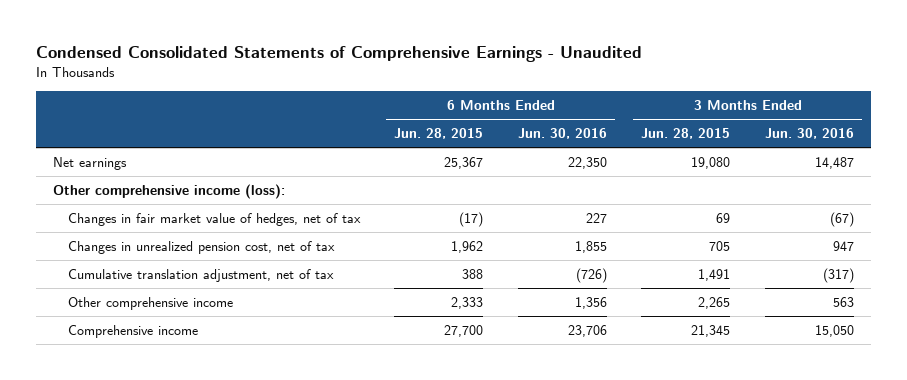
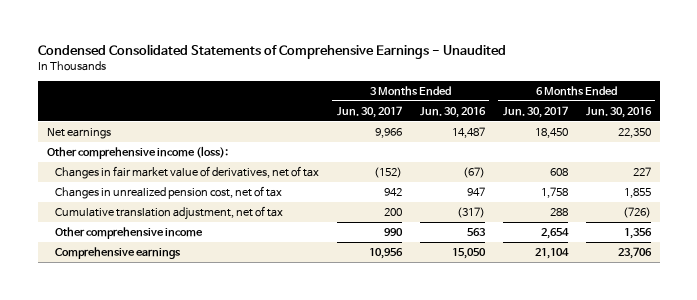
[394,128,484,140] Jun. 28, 2015 -> none
[641,128,731,140] Jun. 28, 2015 -> none
none -> [336,105,402,118] Jun. 30, 2017
none -> [502,105,568,118] Jun. 30, 2017
[67,212,361,226] Changes in fair market value of hedges, net of tax -> [54,165,319,179] Changes in fair market value of derivatives, net of tax
[67,324,198,338] Comprehensive income -> [54,246,181,259] Comprehensive earnings

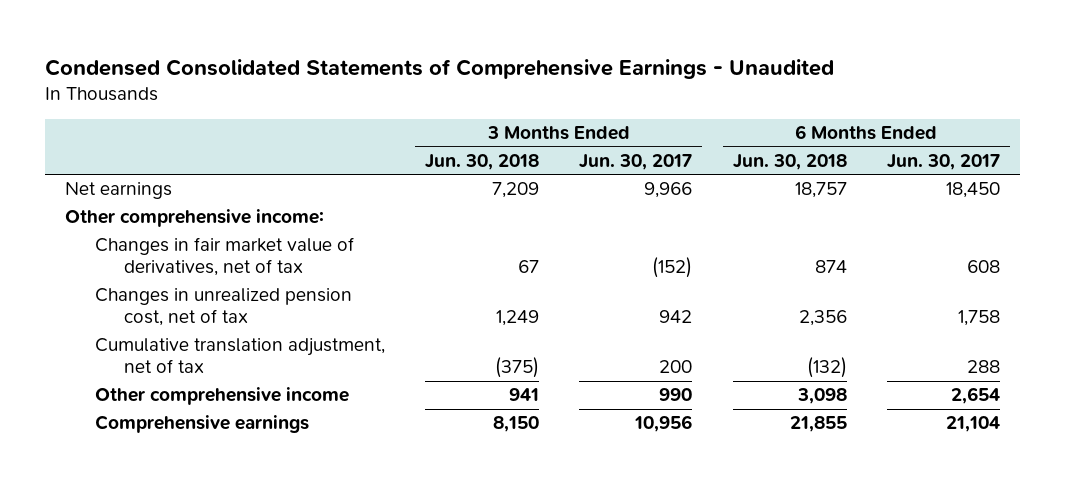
[419,106,486,118] Jun. 30, 2016 -> none
[585,106,652,118] Jun. 30, 2016 -> none
none -> [425,154,540,171] Jun. 30, 2018
none -> [732,154,847,171] Jun. 30, 2018
[46,145,228,159] Other comprehensive income (loss): -> [65,209,325,228] Other comprehensive income:

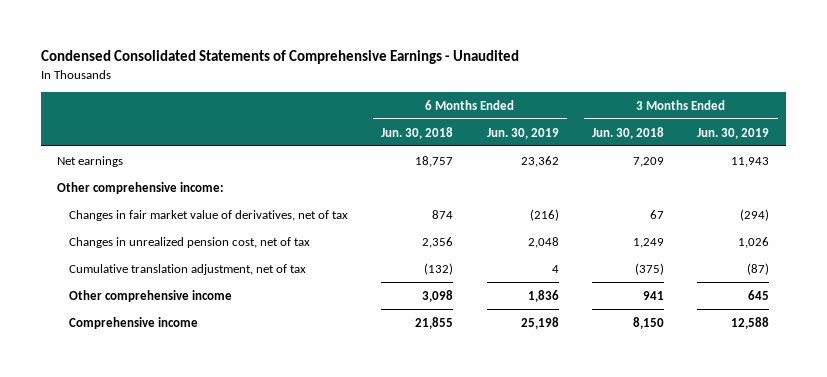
[579,154,693,171] Jun. 30, 2017 -> none
[886,154,1000,171] Jun. 30, 2017 -> none
none -> [486,127,559,139] Jun. 30, 2019
none -> [697,127,770,139] Jun. 30, 2019
[94,415,309,434] Comprehensive earnings -> [68,316,198,329] Comprehensive income

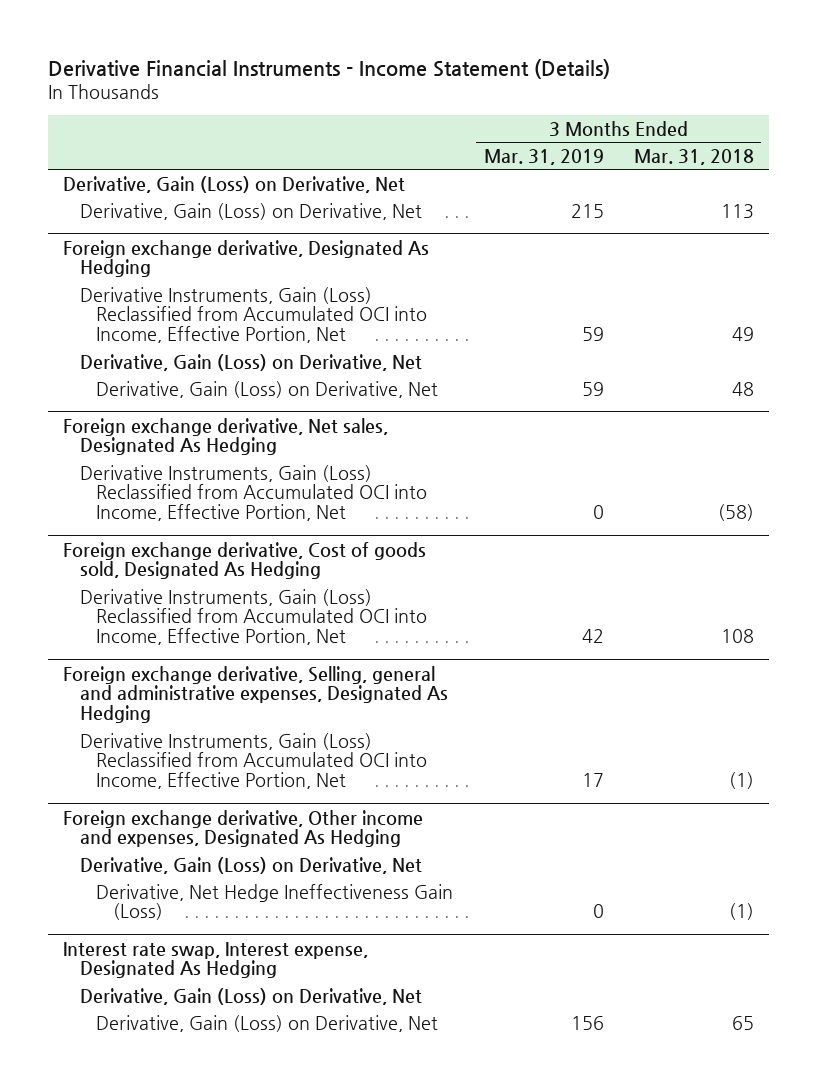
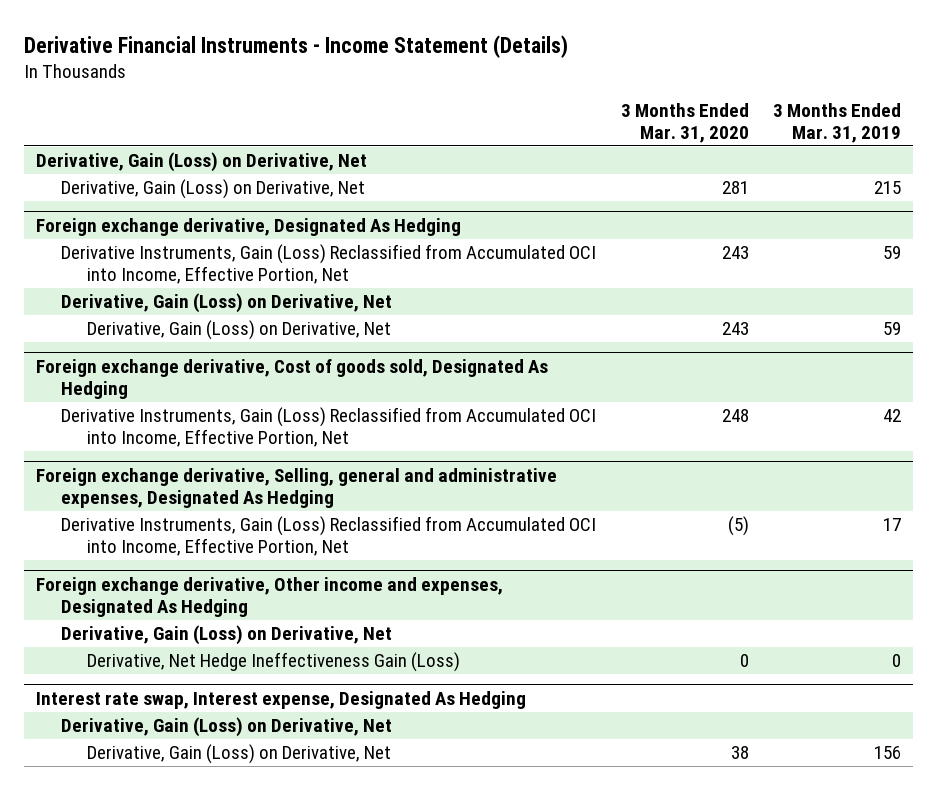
[633,148,754,165] Mar. 31, 2018 -> none
none -> [620,103,749,144] 3 Months Ended Mar. 31, 2020
[62,417,388,456] Foreign exchange derivative, Net sales, Designated As Hedging -> none
[79,464,428,522] Derivative Instruments, Gain (Loss) Reclassified from Accumulated OCI into Income, Effective Portion, Net -> none

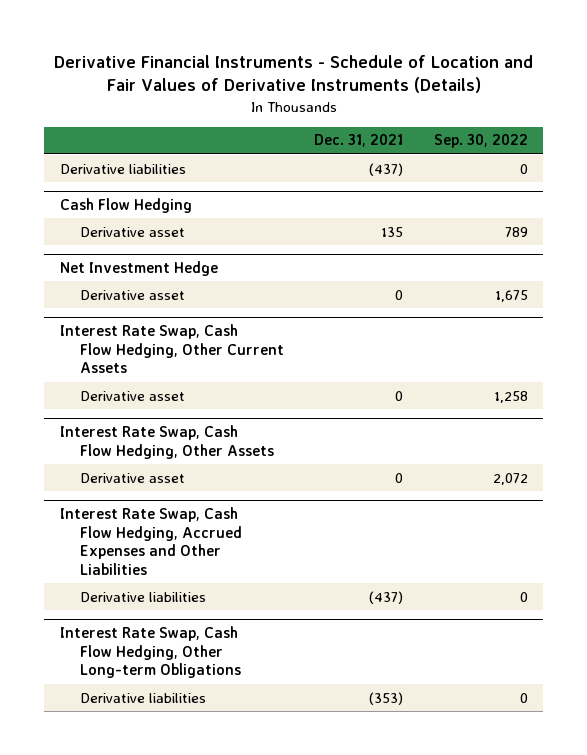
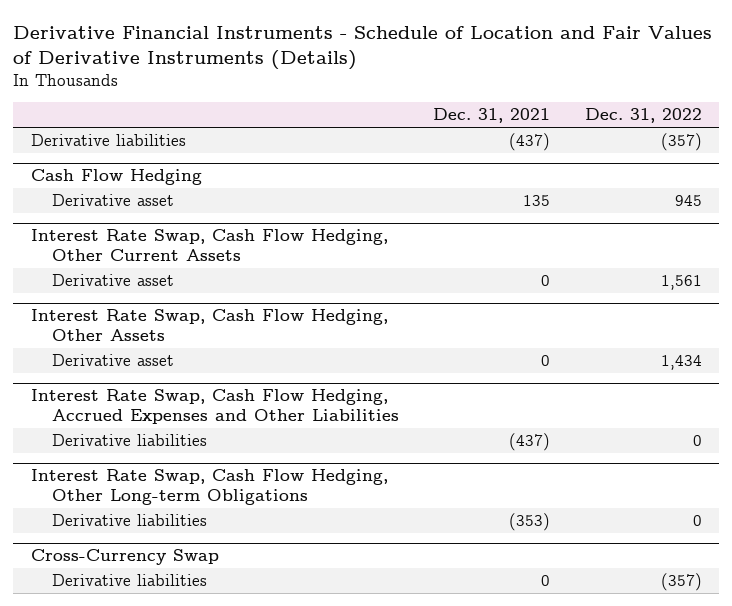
[433,134,528,149] Sep. 30, 2022 -> none
none -> [584,108,702,124] Dec. 31, 2022
[59,260,218,276] Net Investment Hedge -> none
[79,289,185,300] Derivative asset -> none
none -> [30,549,219,566] Cross-Currency Swap
none -> [52,574,208,587] Derivative liabilities

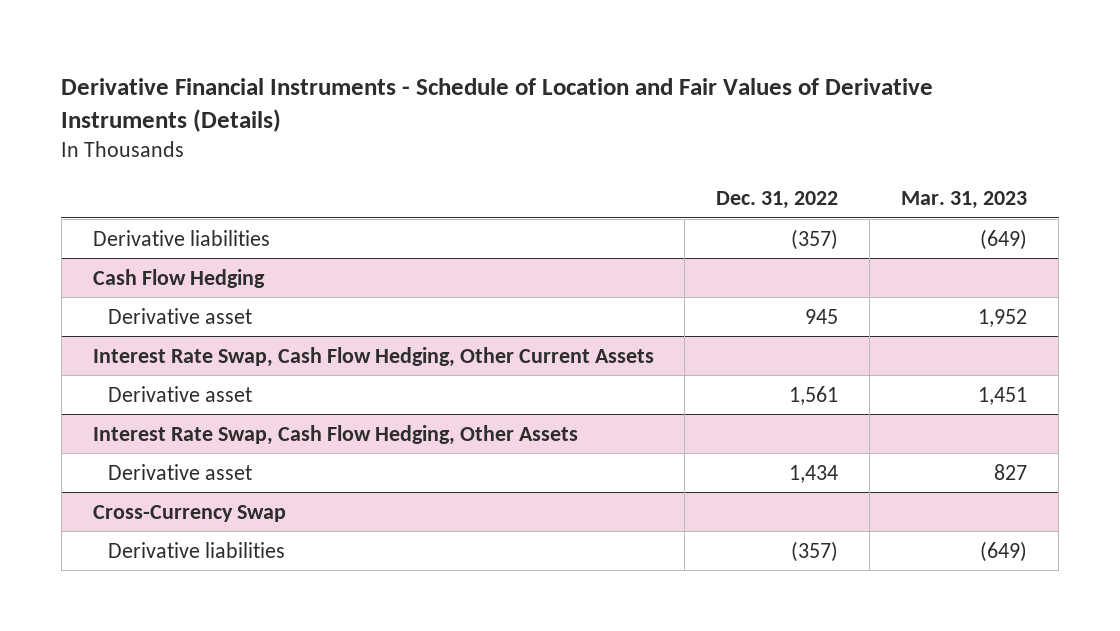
[433,108,551,124] Dec. 31, 2021 -> none
none -> [901,190,1028,209] Mar. 31, 2023
[30,389,400,425] Interest Rate Swap, Cash Flow Hedging, Accrued Expenses and Other Liabilities -> none
[52,434,208,447] Derivative liabilities -> none
[30,469,388,506] Interest Rate Swap, Cash Flow Hedging, Other Long-term Obligations -> none
[52,514,208,527] Derivative liabilities -> none

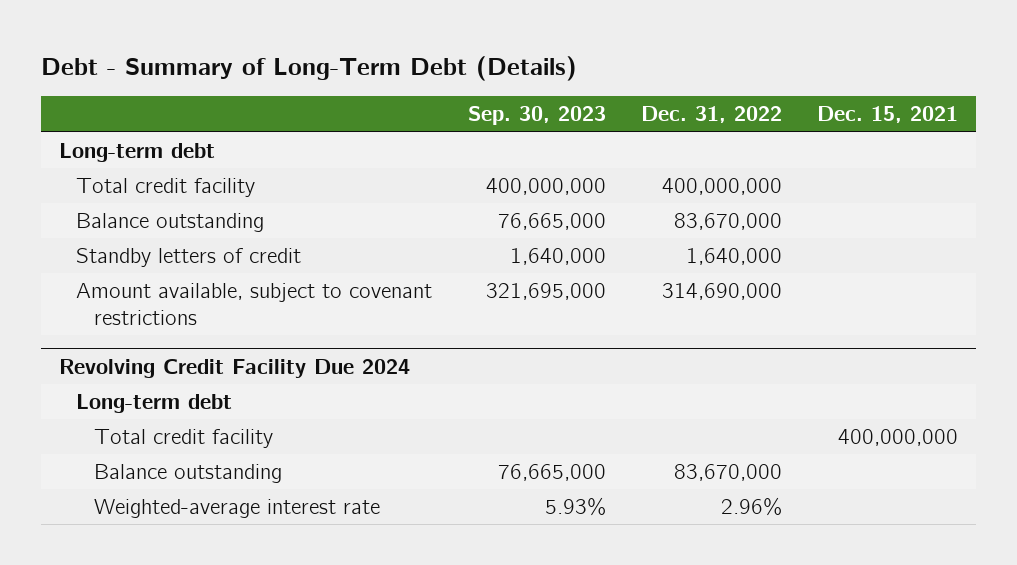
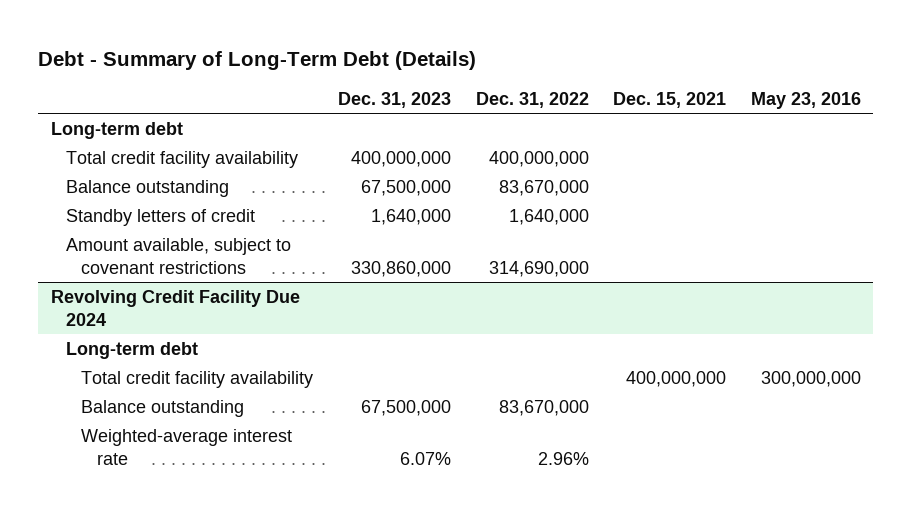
[467,106,606,126] Sep. 30, 2023 -> none
none -> [338,91,452,108] Dec. 31, 2023
none -> [750,91,861,109] May 23, 2016
[76,178,256,198] Total credit facility -> [66,150,299,168] Total credit facility availability
[93,429,273,449] Total credit facility -> [81,370,314,388] Total credit facility availability

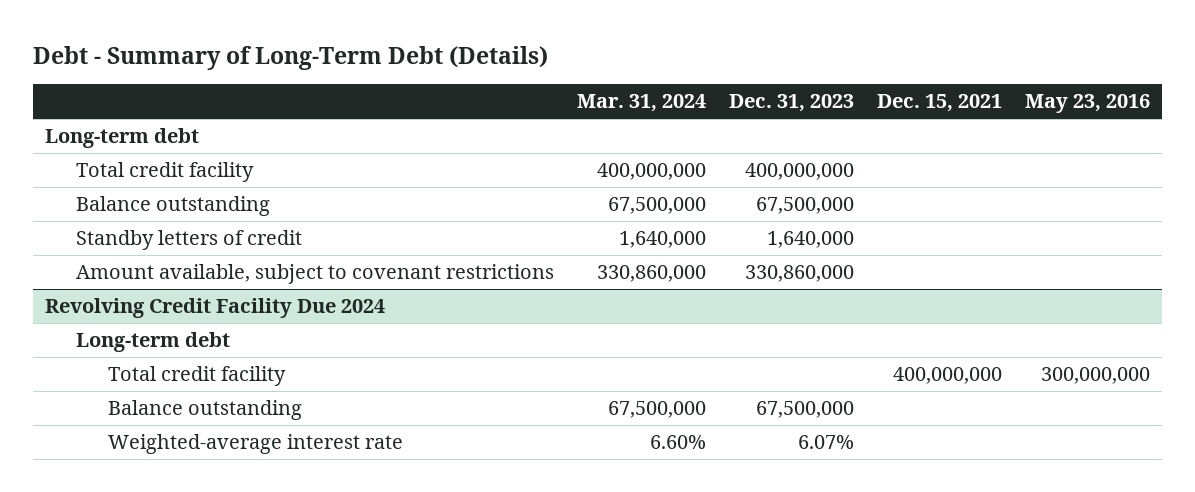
[475,91,589,108] Dec. 31, 2022 -> none
none -> [577,94,707,113] Mar. 31, 2024
[66,150,299,168] Total credit facility availability -> [76,162,255,183] Total credit facility
[81,370,314,388] Total credit facility availability -> [107,366,286,387] Total credit facility

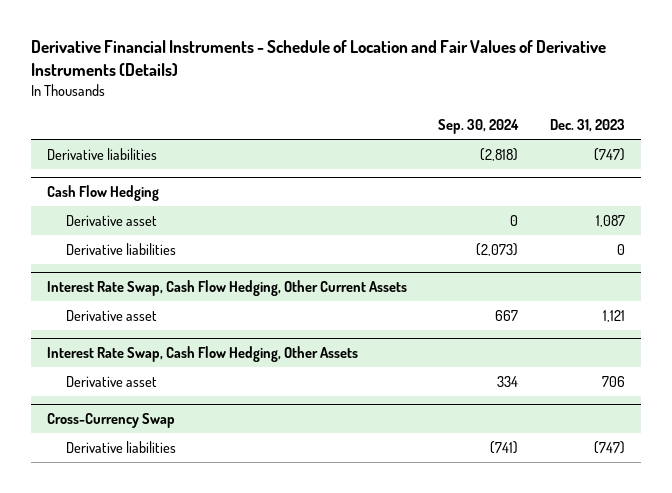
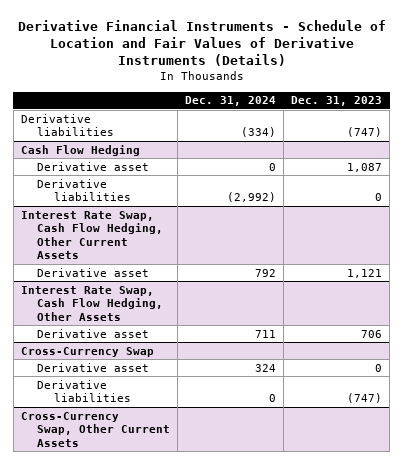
[438,119,520,135] Sep. 30, 2024 -> none
none -> [185,96,277,107] Dec. 31, 2024
none -> [37,362,150,372] Derivative asset
none -> [20,411,171,447] Cross-Currency Swap, Other Current Assets

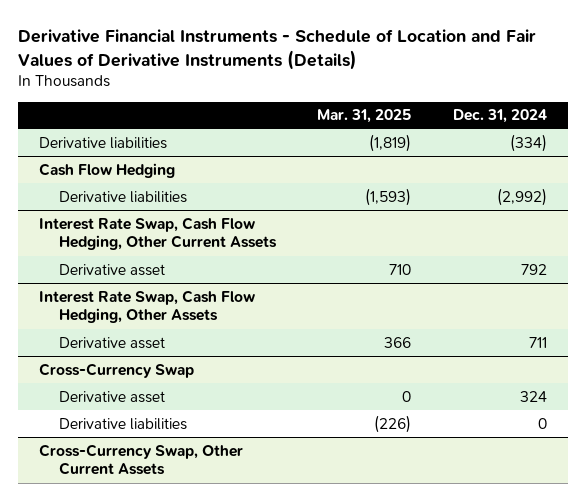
[291,96,383,107] Dec. 31, 2023 -> none
none -> [317,109,412,124] Mar. 31, 2025
[37,161,150,171] Derivative asset -> none

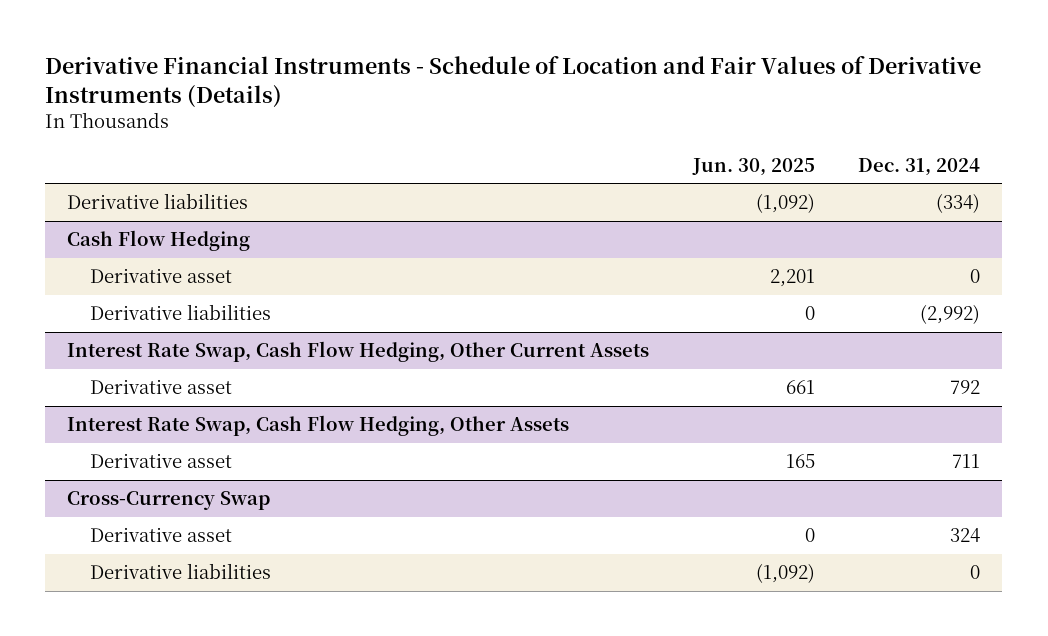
[317,109,412,124] Mar. 31, 2025 -> none
none -> [691,157,815,176] Jun. 30, 2025
none -> [90,268,233,284] Derivative asset
[38,443,243,476] Cross-Currency Swap, Other Current Assets -> none

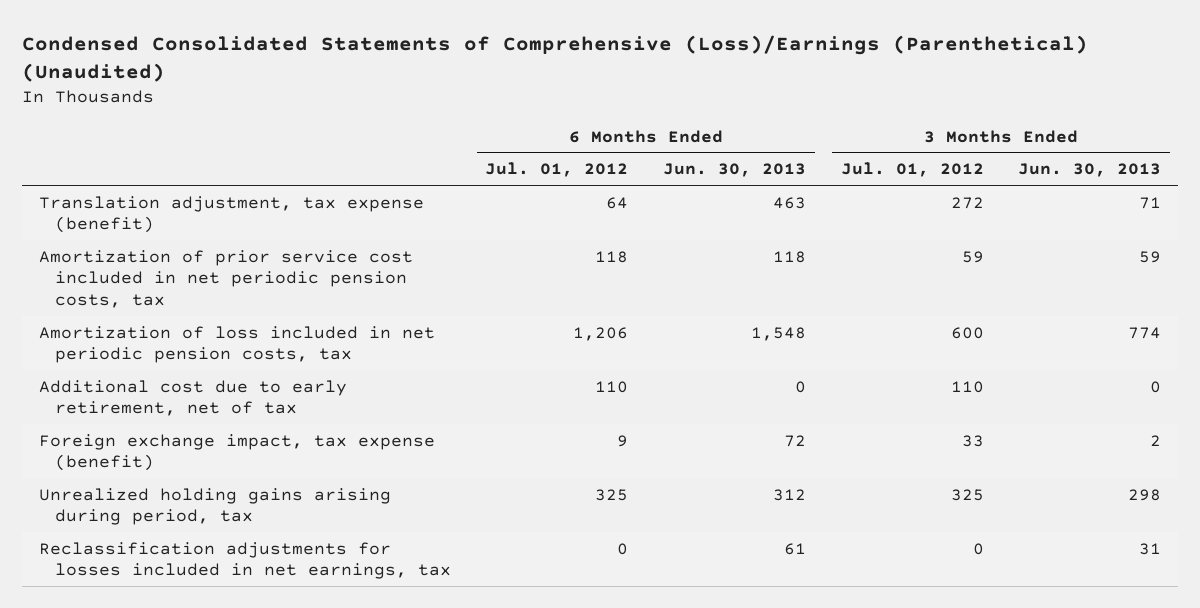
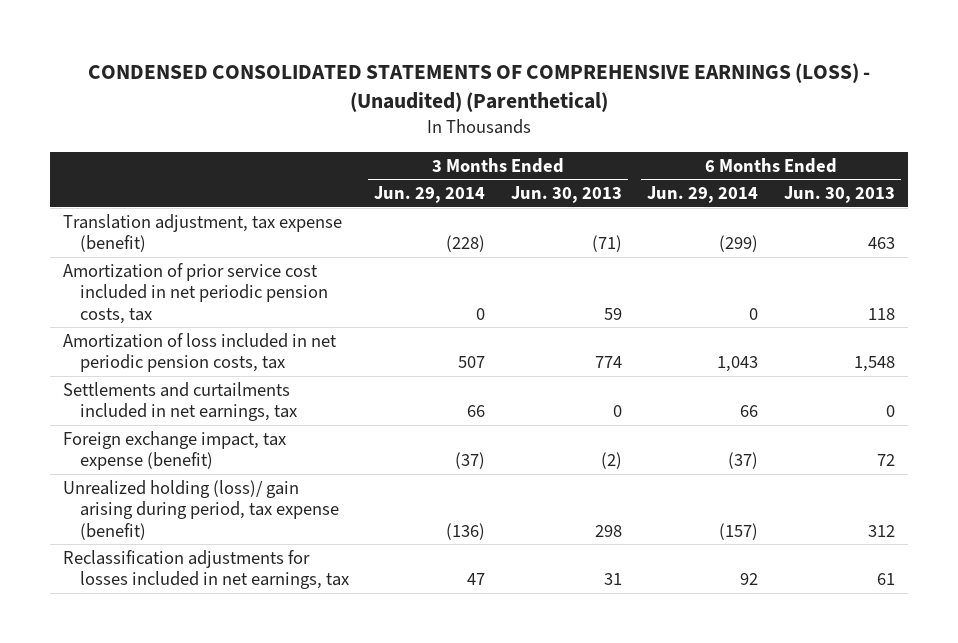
[21,34,1088,82] Condensed Consolidated Statements of Comprehensive (Loss)/Earnings (Parenthetical) (Unaudited) -> [87,62,870,112] CONDENSED CONSOLIDATED STATEMENTS OF COMPREHENSIVE EARNINGS (LOSS) - (Unaudited) (Parenthetical)
[485,162,629,178] Jul. 01, 2012 -> none
[840,162,984,178] Jul. 01, 2012 -> none
none -> [374,186,486,204] Jun. 29, 2014
none -> [647,186,759,204] Jun. 29, 2014
[1139,196,1162,209] 71 -> [591,235,622,253] (71)
[39,379,348,417] Additional cost due to early retirement, net of tax -> none
none -> [62,381,297,422] Settlements and curtailments included in net earnings, tax
[1150,434,1162,446] 2 -> [600,452,622,470] (2)
[39,487,392,526] Unrealized holding gains arising during period, tax -> [62,479,339,540] Unrealized holding (loss)/ gain arising during period, tax expense (benefit)

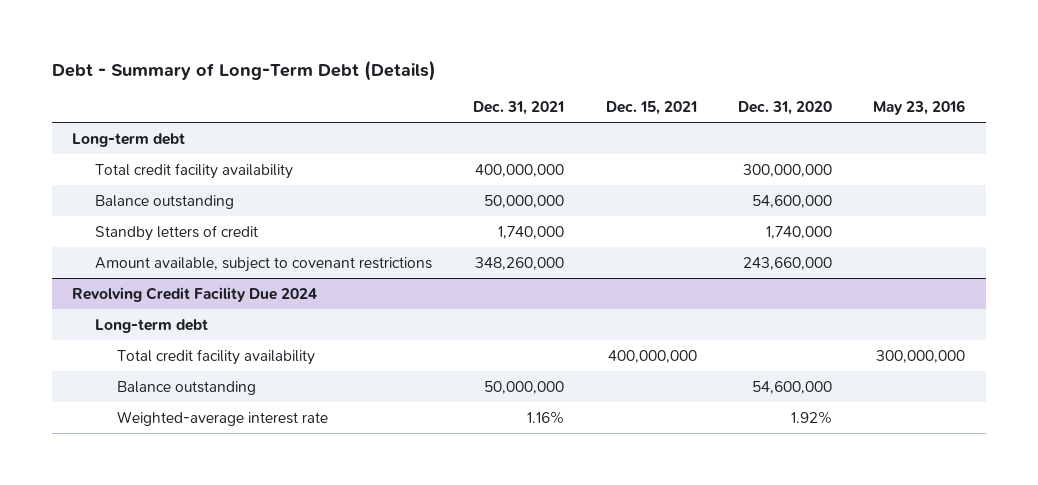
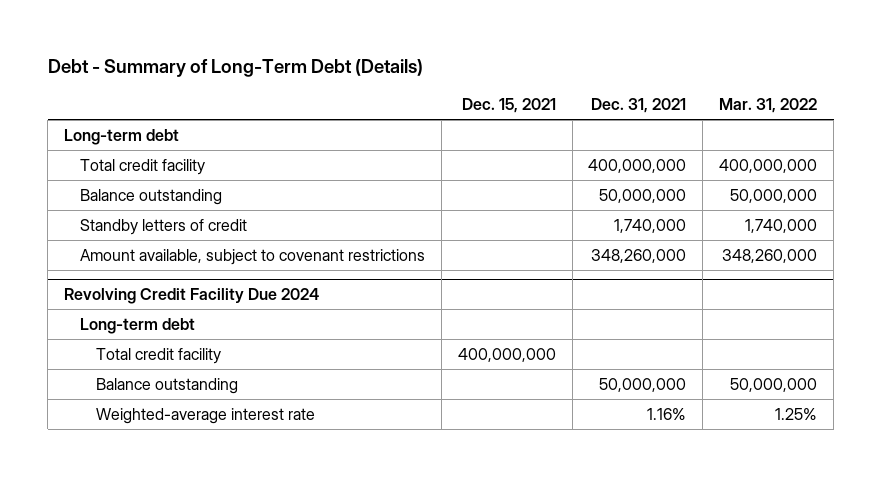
[737,101,832,116] Dec. 31, 2020 -> none
[873,100,966,116] May 23, 2016 -> none
none -> [719,98,818,114] Mar. 31, 2022
[94,162,293,179] Total credit facility availability -> [80,158,206,175] Total credit facility
[117,348,316,365] Total credit facility availability -> [96,347,222,364] Total credit facility

